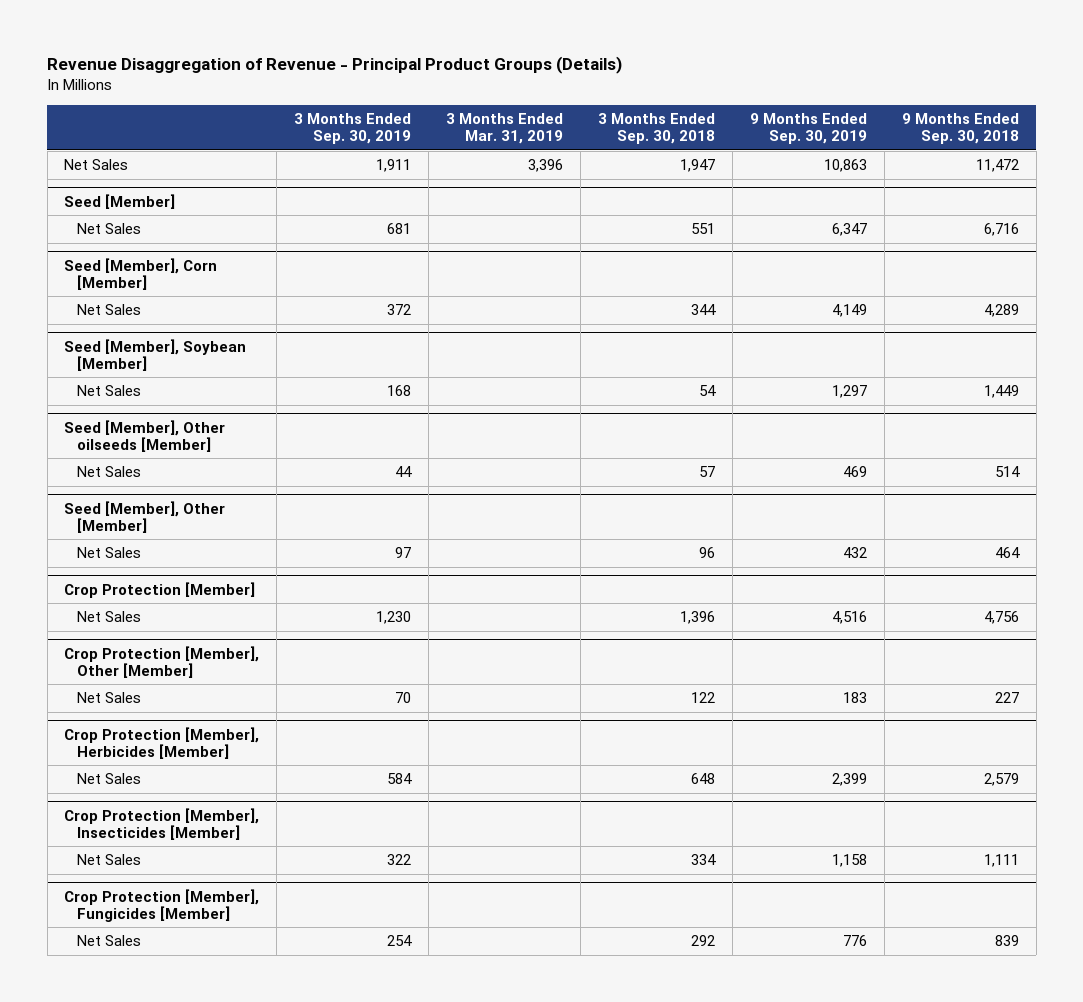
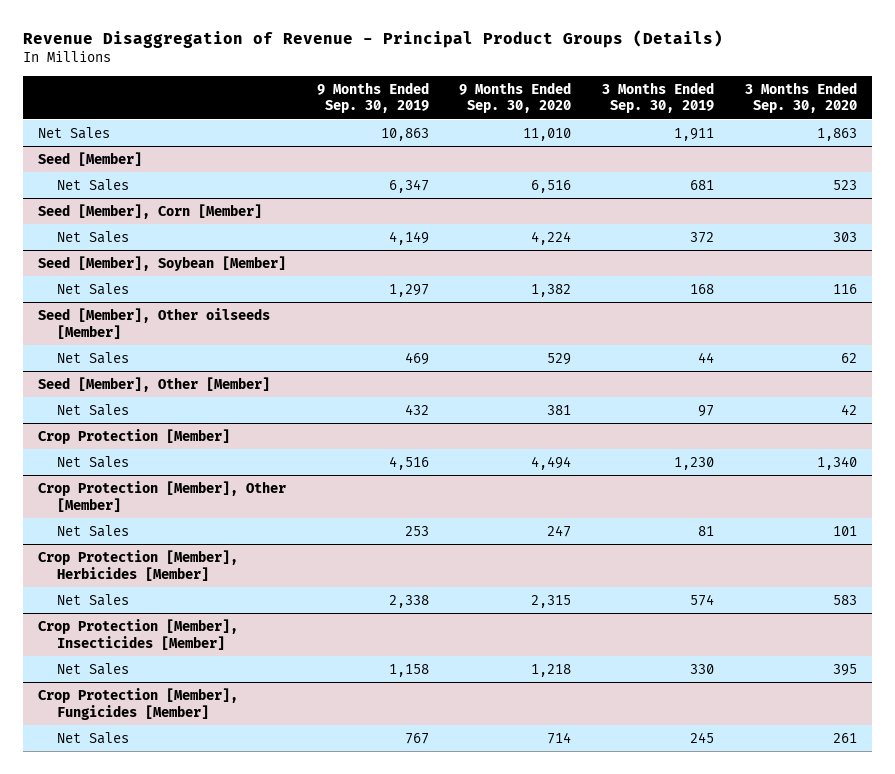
[446,112,564,144] 3 Months Ended Mar. 31, 2019 -> none
[598,112,716,144] 3 Months Ended Sep. 30, 2018 -> none
[901,112,1019,144] 9 Months Ended Sep. 30, 2018 -> none
none -> [459,81,572,114] 9 Months Ended Sep. 30, 2020
none -> [744,81,857,114] 3 Months Ended Sep. 30, 2020
[395,692,412,704] 70 -> [698,525,715,536] 81
[843,692,868,704] 183 -> [404,525,429,536] 253
[387,773,413,785] 584 -> [690,593,715,606] 574
[832,773,868,787] 2,399 -> [388,594,429,608] 2,338
[387,854,412,866] 322 -> [690,663,715,674] 330
[387,935,413,947] 254 -> [690,731,715,743] 245
[843,935,868,947] 776 -> [404,732,429,744] 767

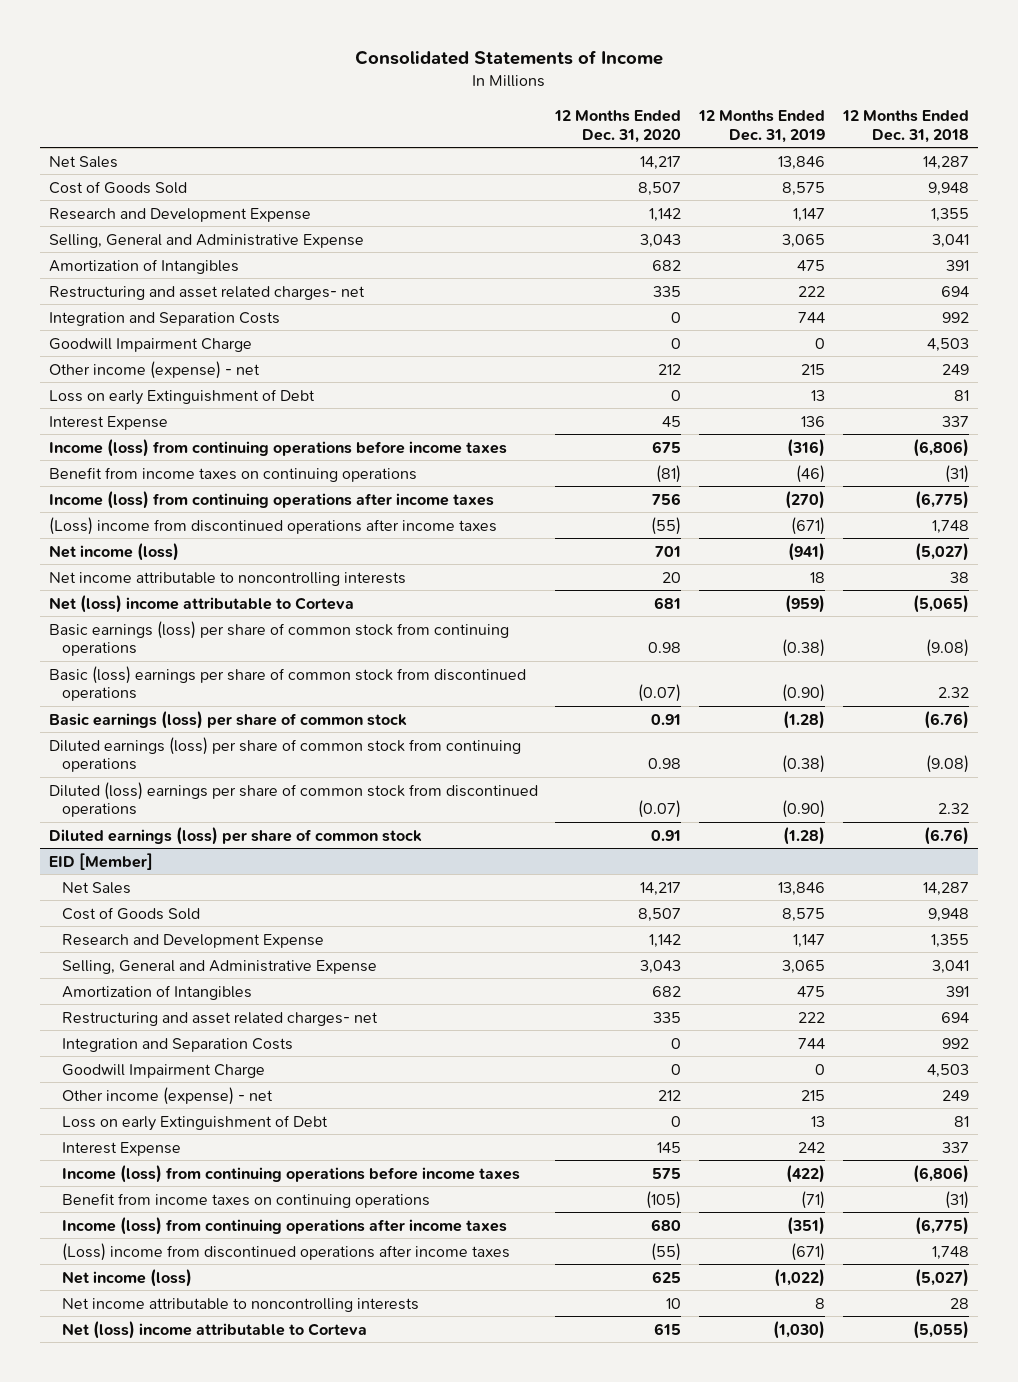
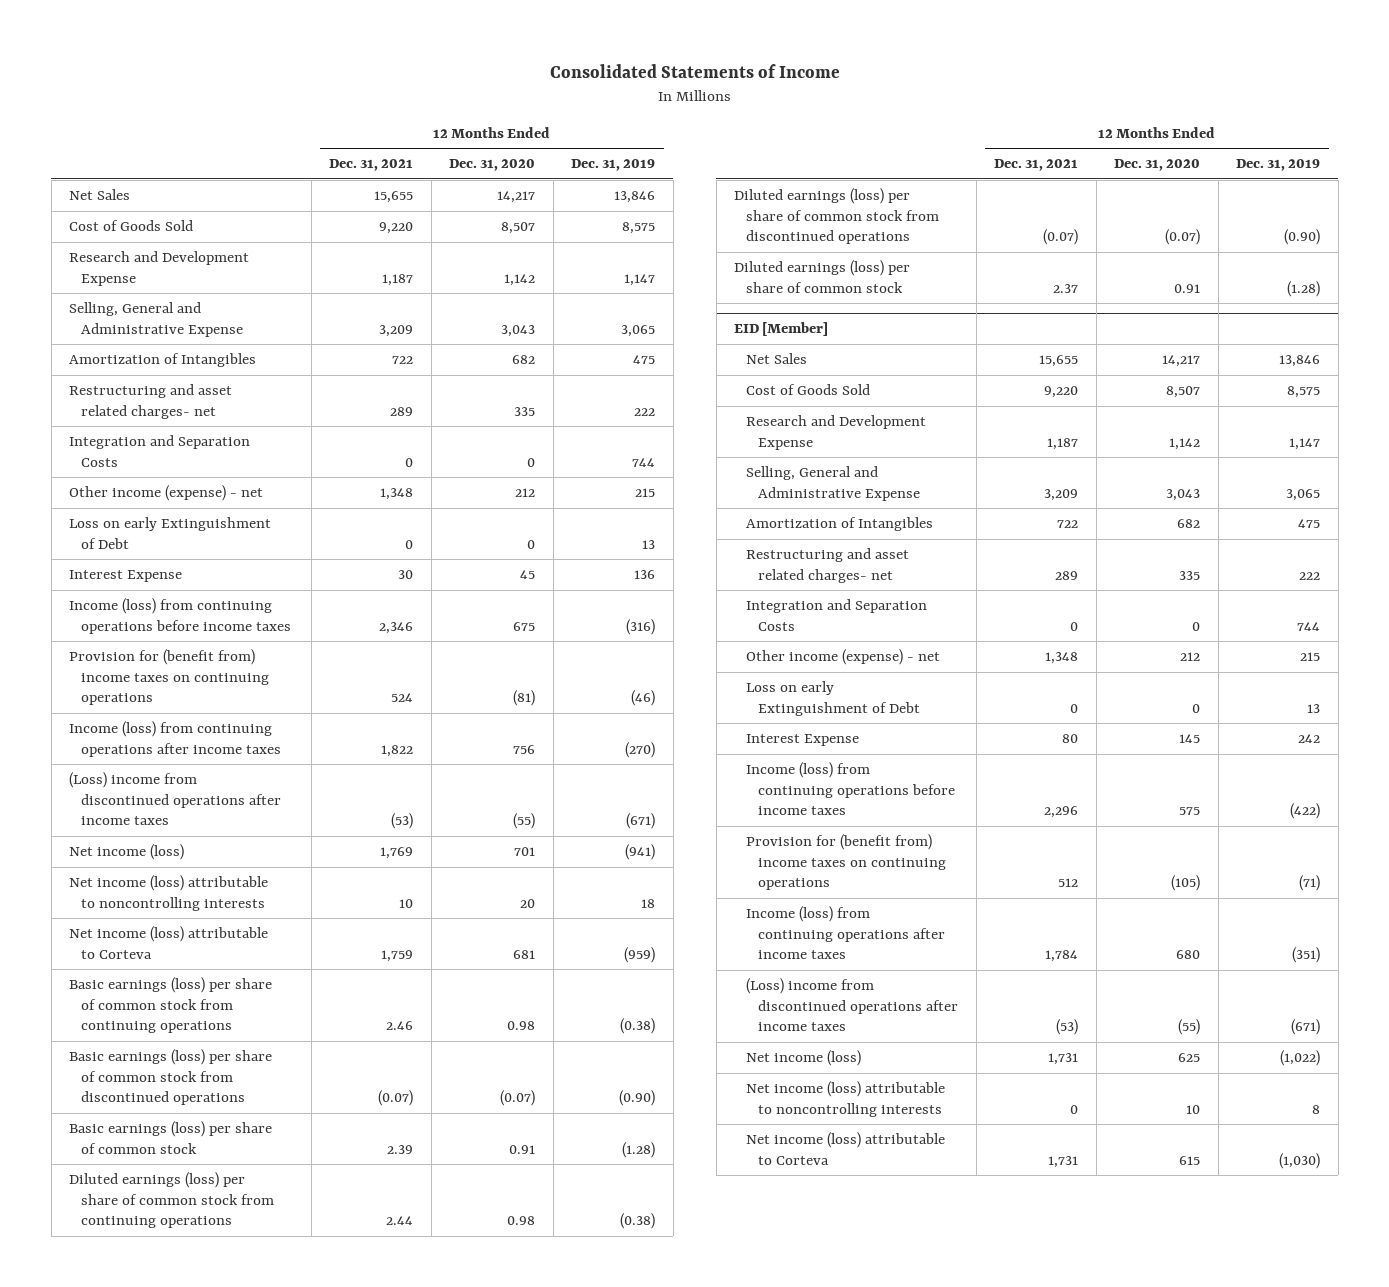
[842,109,970,143] 12 Months Ended Dec. 31, 2018 -> none
none -> [329,159,414,172] Dec. 31, 2021
[48,337,252,352] Goodwill Impairment Charge -> none
[48,466,417,482] Benefit from income taxes on continuing operations -> [69,649,270,706] Provision for (benefit from) income taxes on continuing operations
[48,571,406,586] Net income attributable to noncontrolling interests -> [69,875,269,911] Net income (loss) attributable to noncontrolling interests
[48,594,354,613] Net (loss) income attributable to Corteva -> [69,926,269,959] Net income (loss) attributable to Corteva
[48,665,526,702] Basic (loss) earnings per share of common stock from discontinued operations -> [69,1049,273,1106] Basic earnings (loss) per share of common stock from discontinued operations
[48,781,538,818] Diluted (loss) earnings per share of common stock from discontinued operations -> [734,188,940,245] Diluted earnings (loss) per share of common stock from discontinued operations
[61,1063,265,1078] Goodwill Impairment Charge -> none
[61,1192,430,1208] Benefit from income taxes on continuing operations -> [746,834,946,891] Provision for (benefit from) income taxes on continuing operations
[61,1297,419,1312] Net income attributable to noncontrolling interests -> [746,1081,946,1117] Net income (loss) attributable to noncontrolling interests
[61,1320,367,1339] Net (loss) income attributable to Corteva -> [746,1132,946,1165] Net income (loss) attributable to Corteva

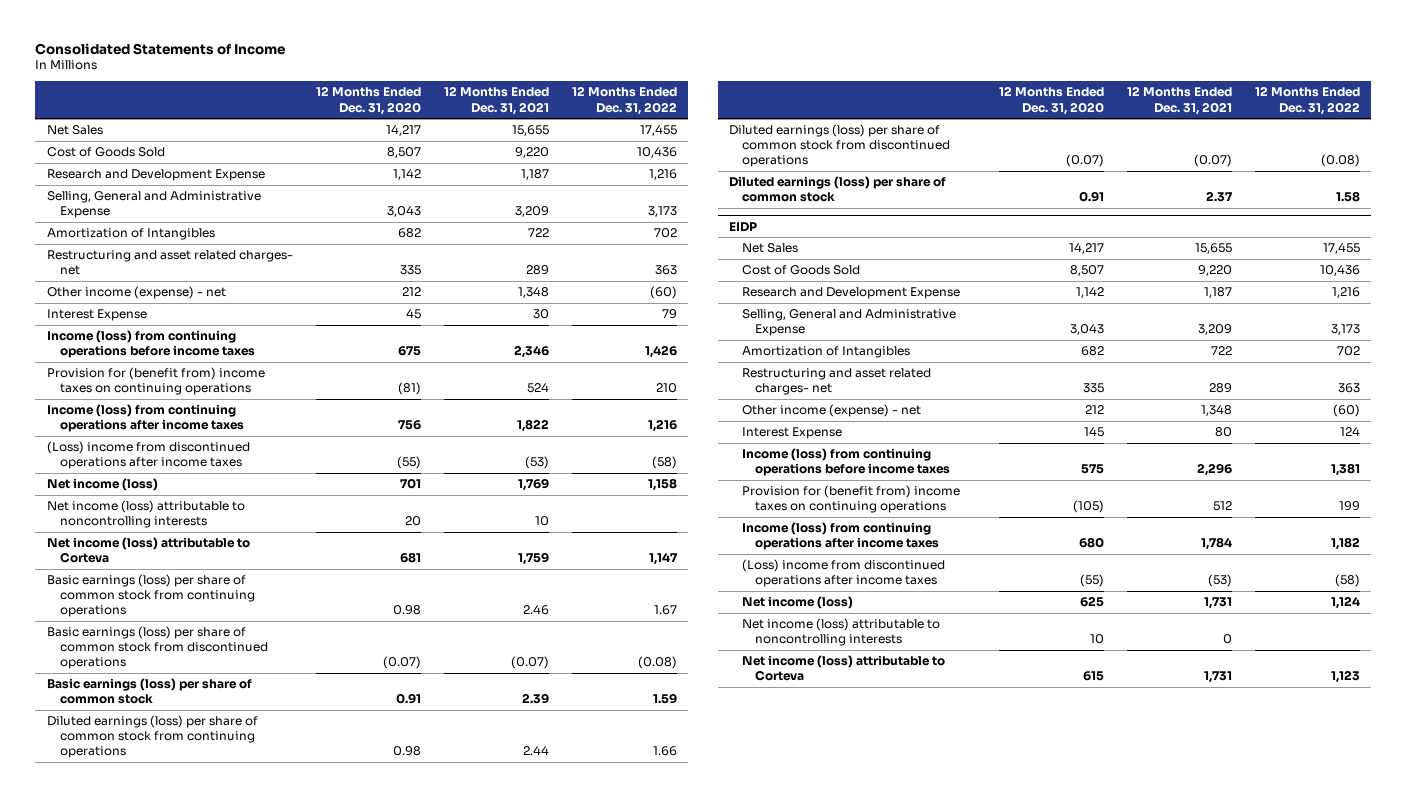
[571,159,656,172] Dec. 31, 2019 -> none
none -> [571,86,677,115] 12 Months Ended Dec. 31, 2022
[69,435,251,467] Integration and Separation Costs -> none
[69,517,272,549] Loss on early Extinguishment of Debt -> none
[734,322,829,337] EID [Member] -> none
none -> [729,221,758,232] EIDP
[746,599,928,631] Integration and Separation Costs -> none
[746,681,920,716] Loss on early Extinguishment of Debt -> none

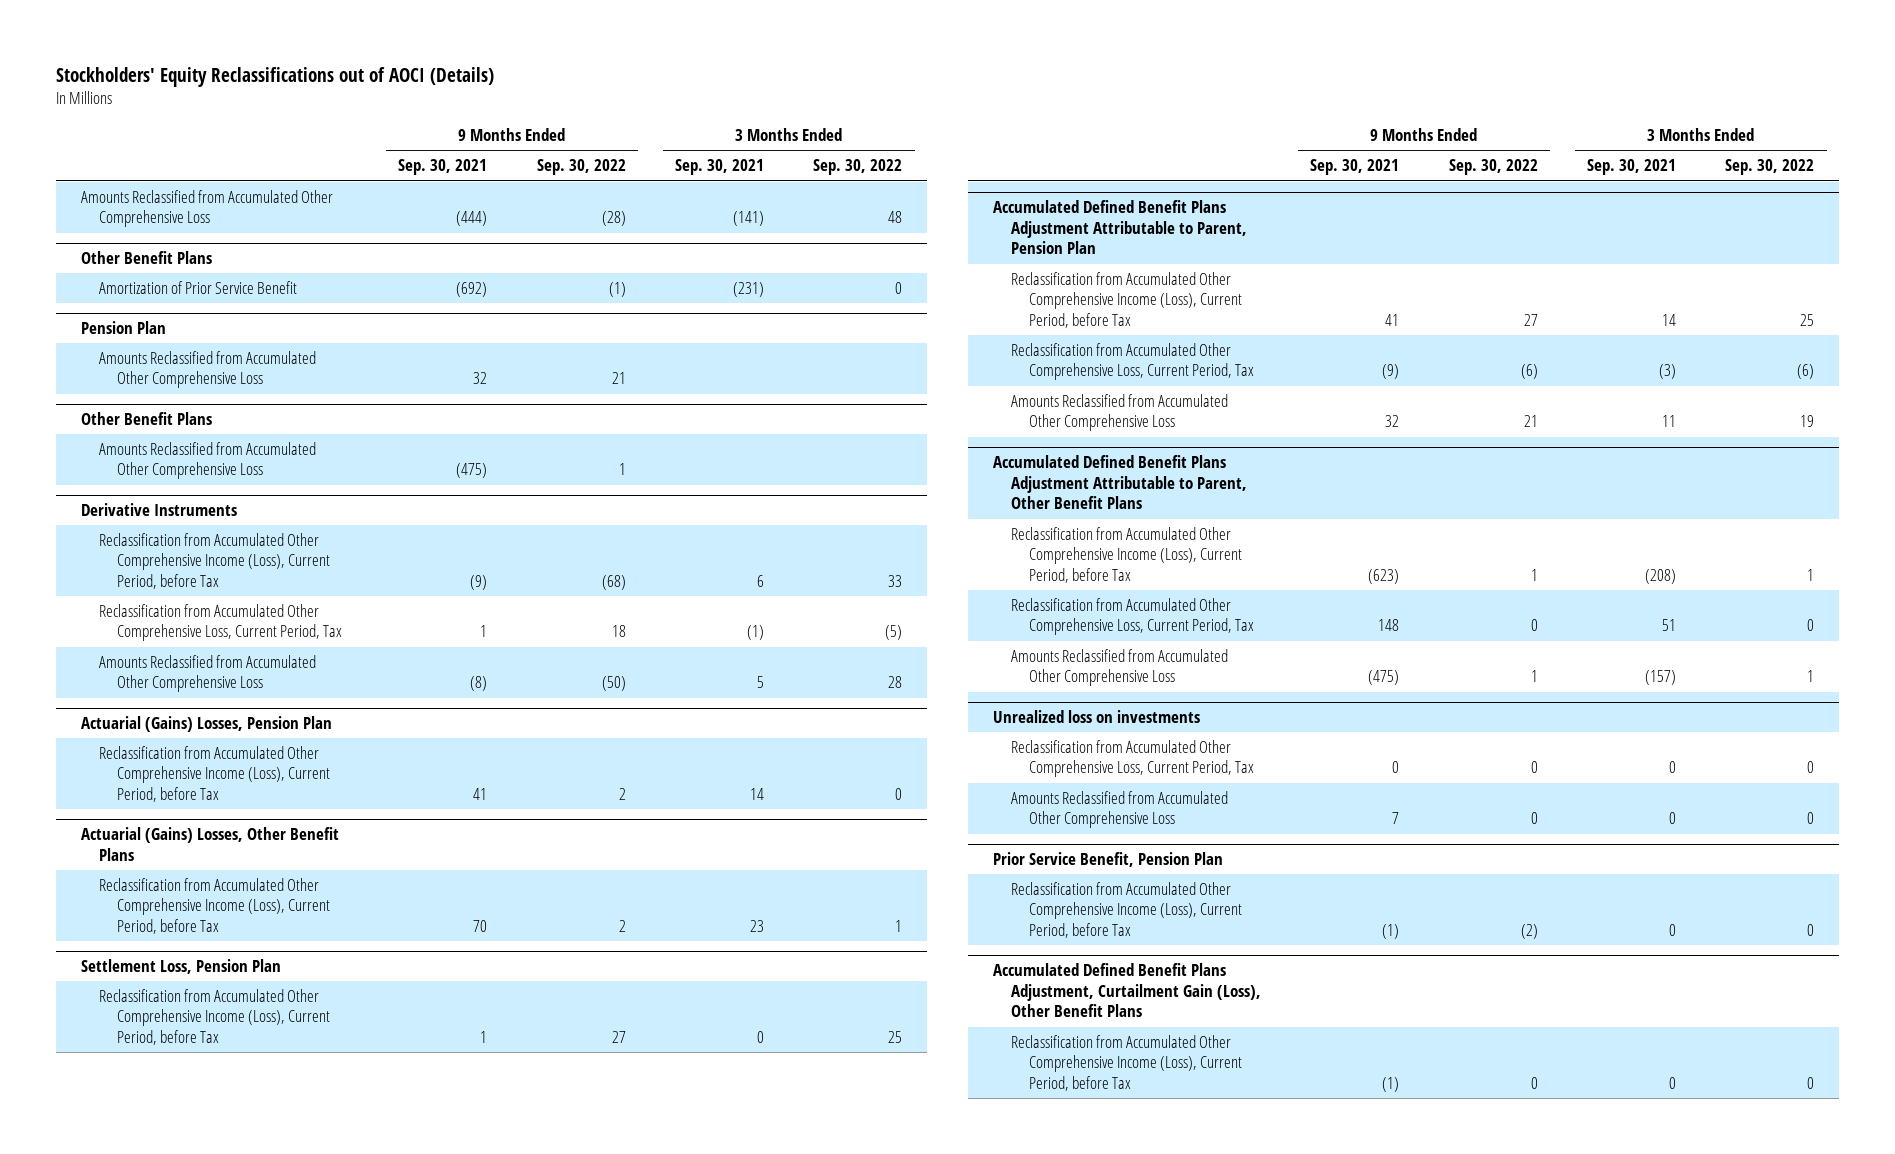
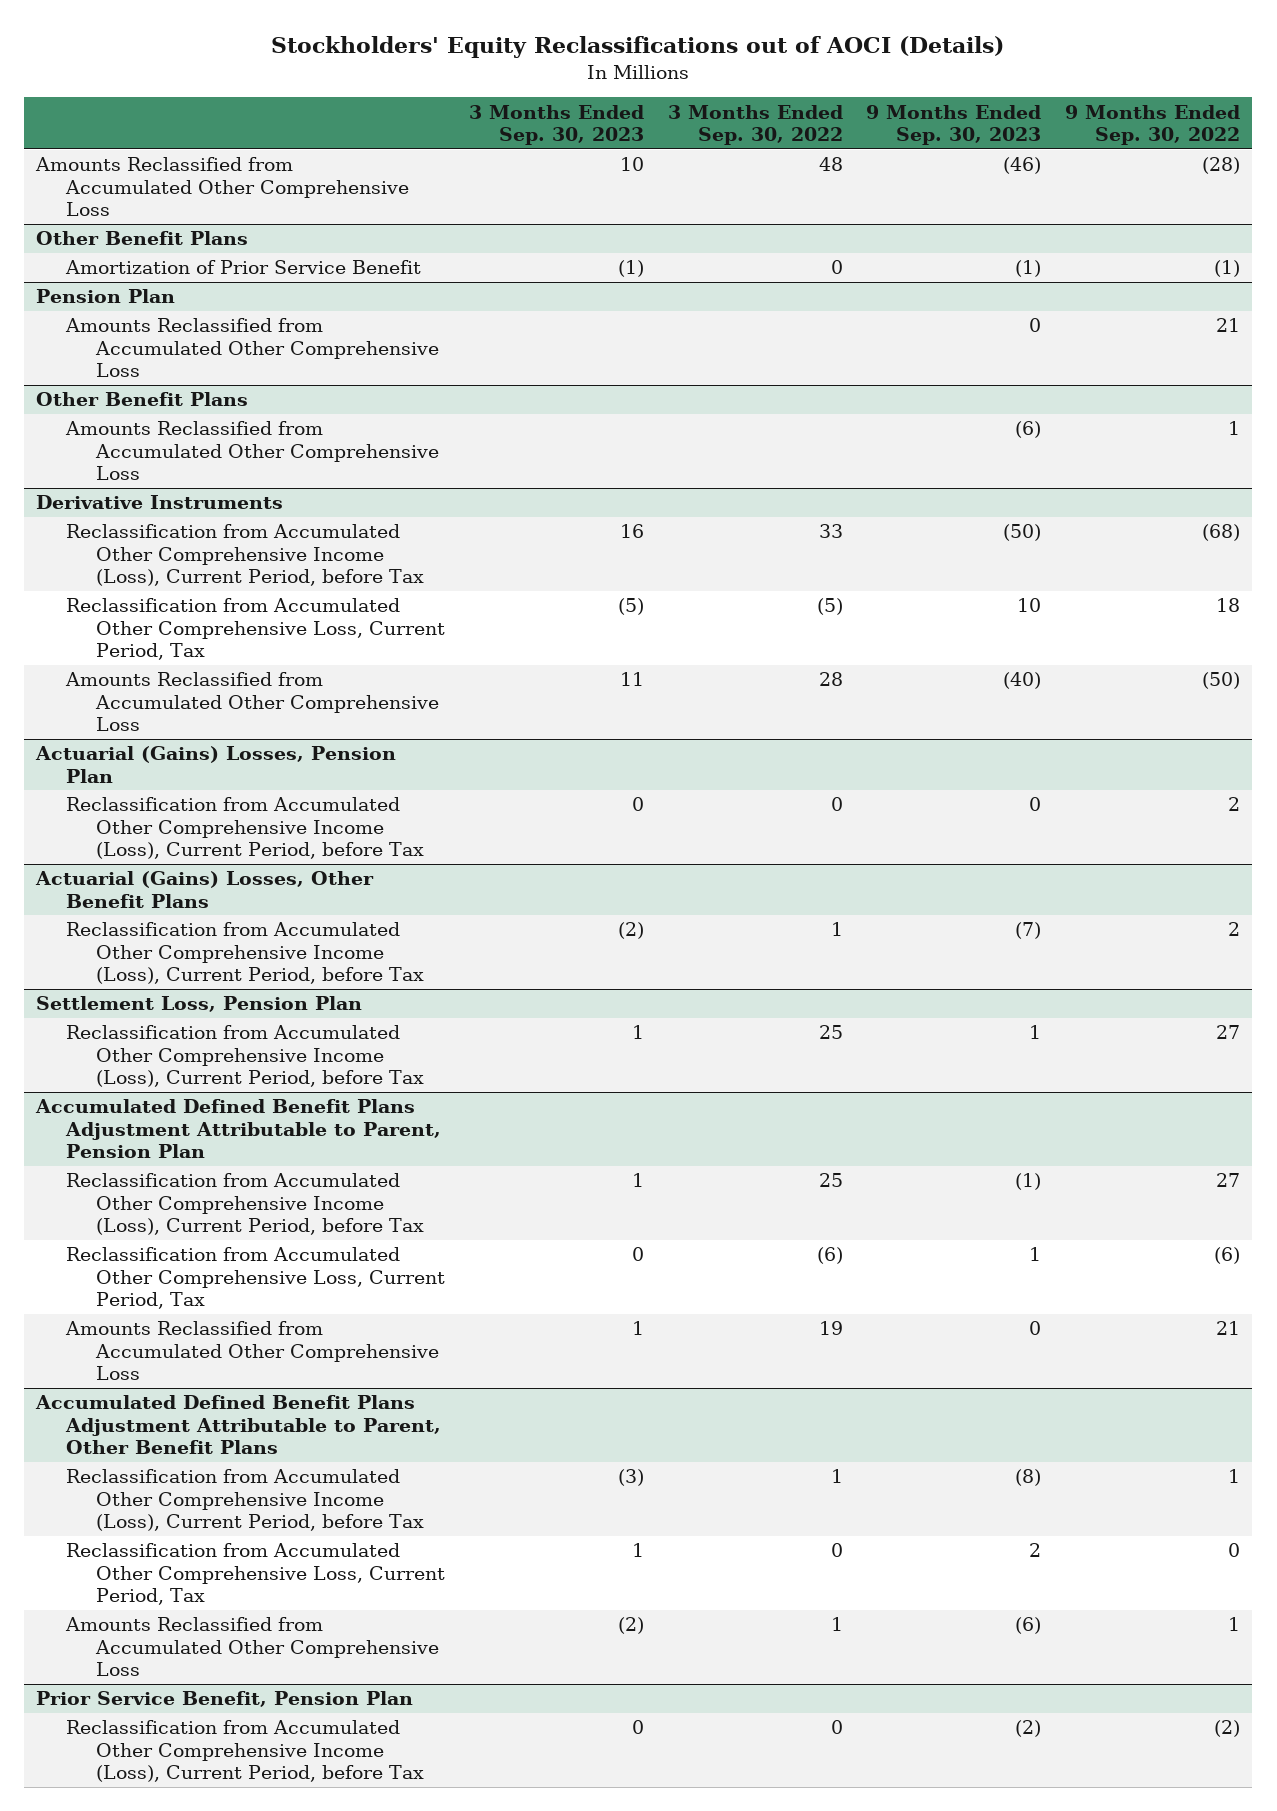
[398,159,488,176] Sep. 30, 2021 -> none
[675,159,765,176] Sep. 30, 2021 -> none
none -> [468,104,644,145] 3 Months Ended Sep. 30, 2023
none -> [866,104,1042,145] 9 Months Ended Sep. 30, 2023
[992,710,1200,724] Unrealized loss on investments -> none
[1010,739,1254,778] Reclassification from Accumulated Other Comprehensive Loss, Current Period, Tax -> none
[1010,790,1228,829] Amounts Reclassified from Accumulated Other Comprehensive Loss -> none
[992,963,1261,1018] Accumulated Defined Benefit Plans Adjustment, Curtailment Gain (Loss), Other Benefit Plans -> none
[1010,1034,1242,1092] Reclassification from Accumulated Other Comprehensive Income (Loss), Current Period, before Tax -> none

